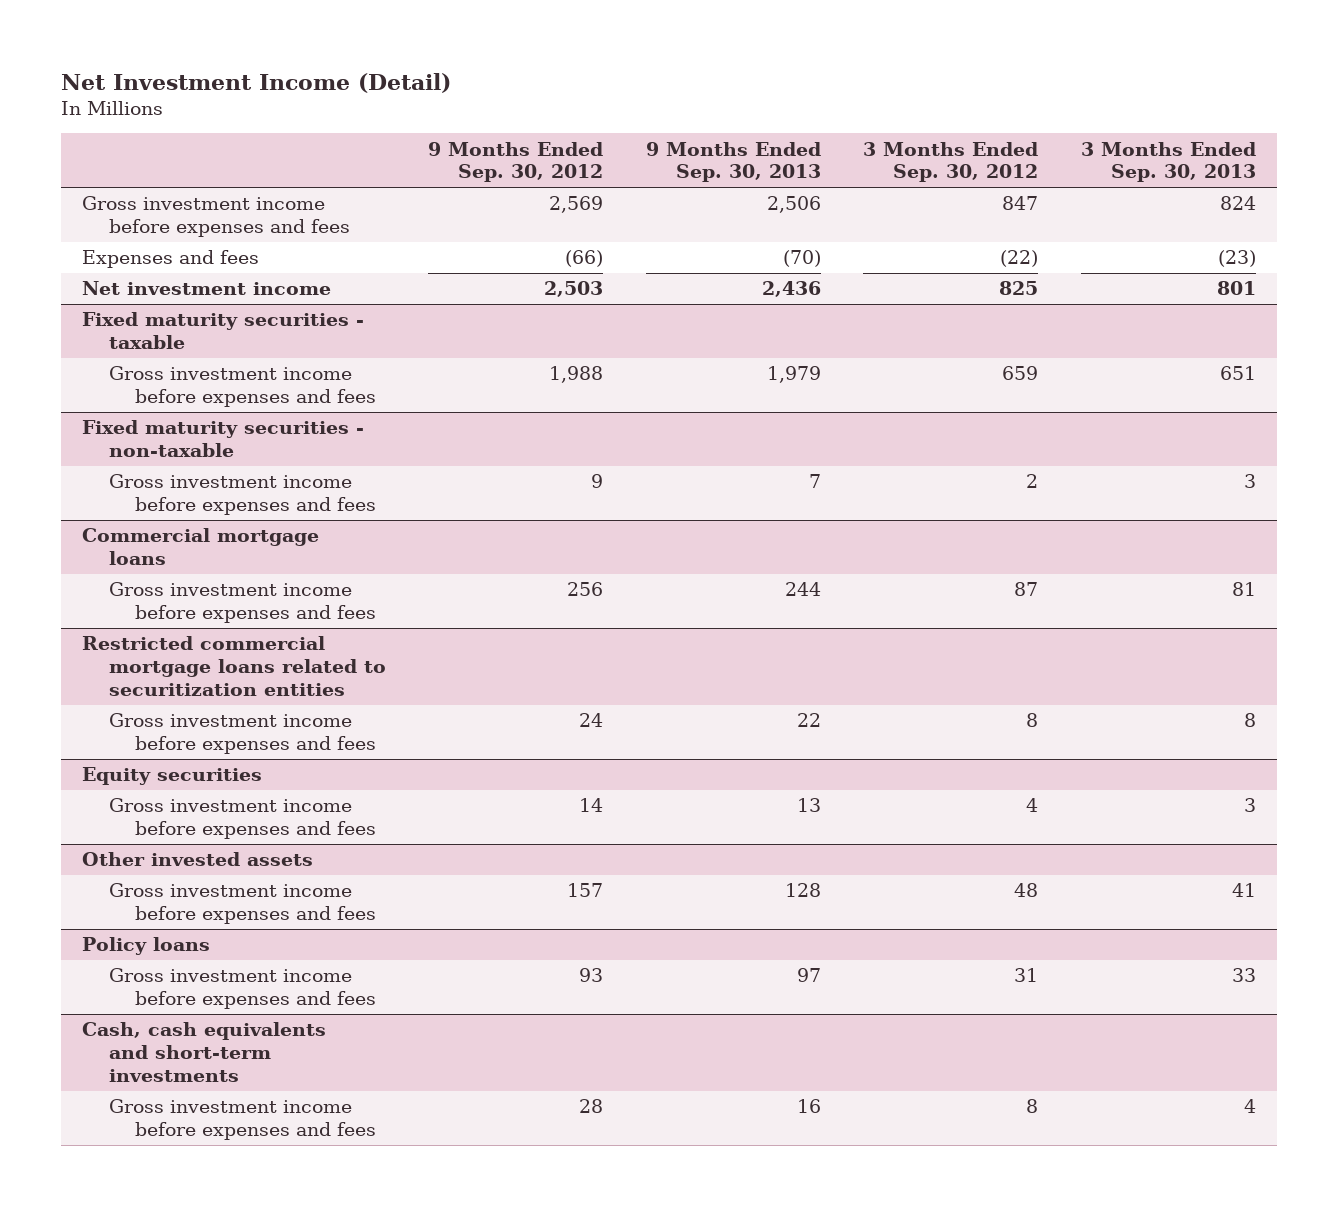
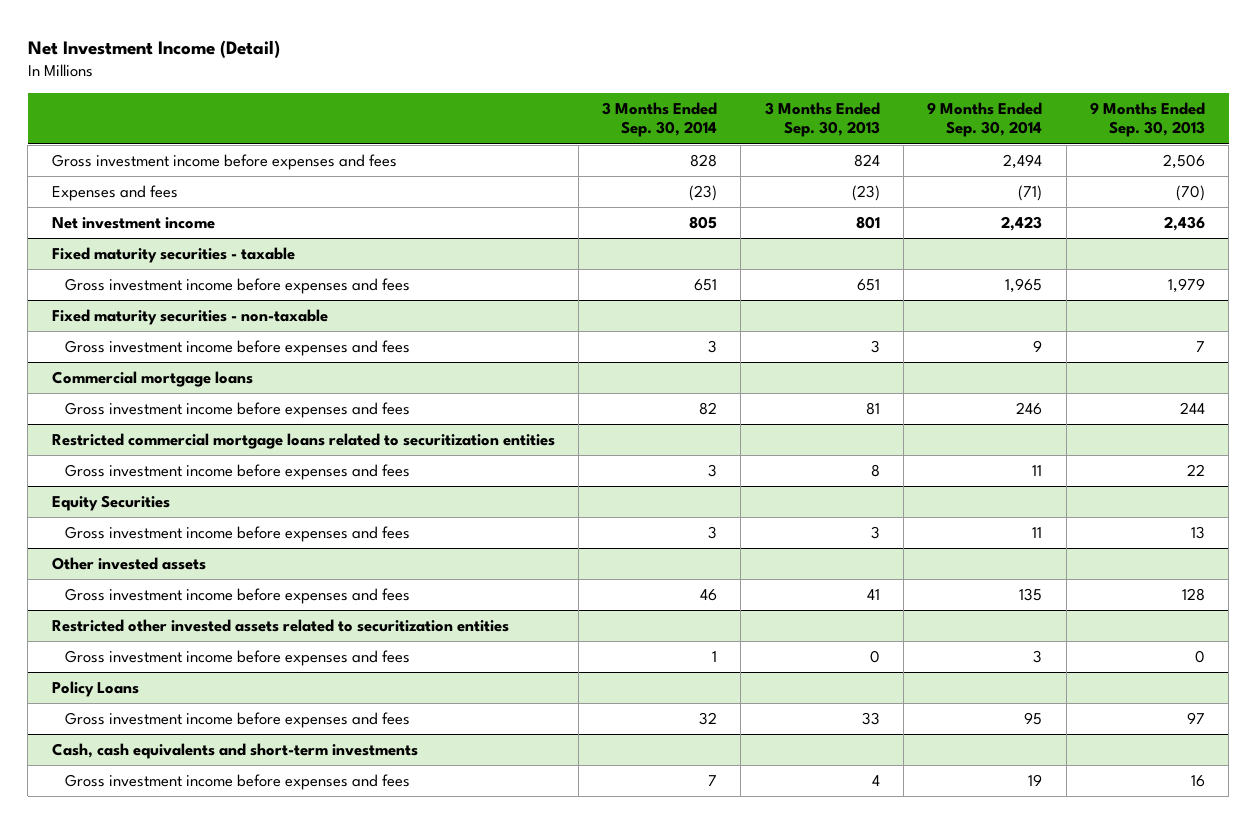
[428,141,604,183] 9 Months Ended Sep. 30, 2012 -> none
[863,141,1039,183] 3 Months Ended Sep. 30, 2012 -> none
none -> [602,101,718,138] 3 Months Ended Sep. 30, 2014
none -> [927,101,1043,138] 9 Months Ended Sep. 30, 2014
[82,767,263,786] Equity securities -> [51,494,170,511] Equity Securities
none -> [51,618,509,632] Restricted other invested assets related to securitization entities
none -> [64,649,410,666] Gross investment income before expenses and fees
[82,937,211,956] Policy loans -> [51,680,139,697] Policy Loans

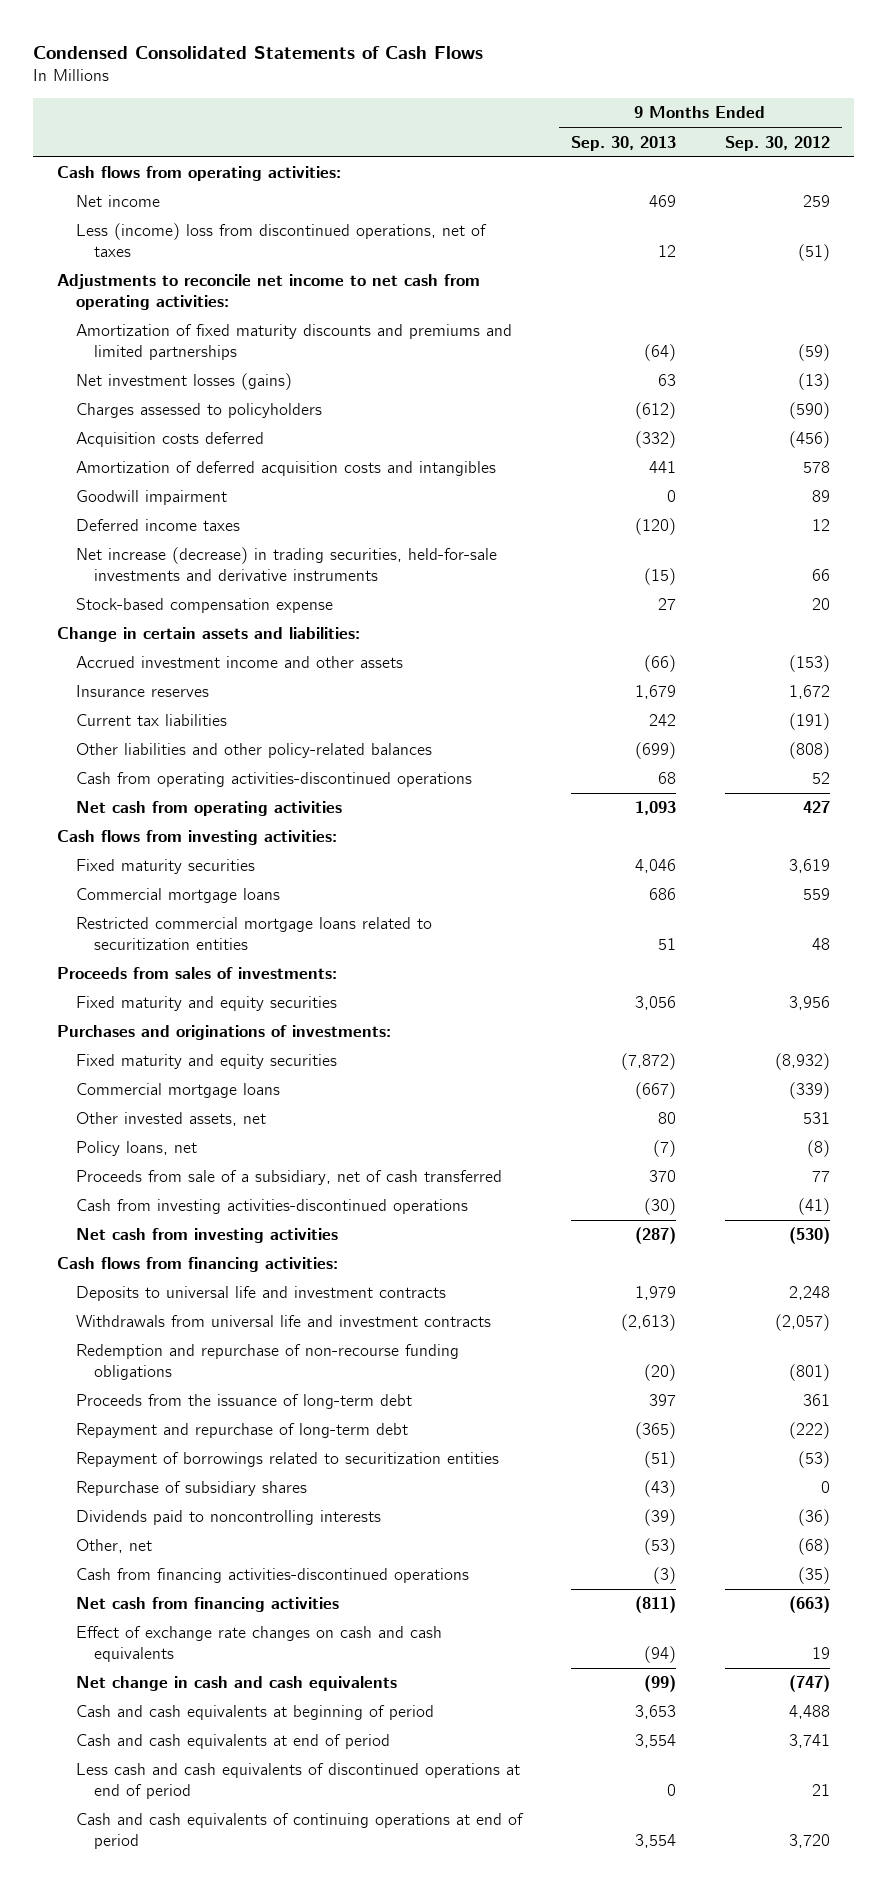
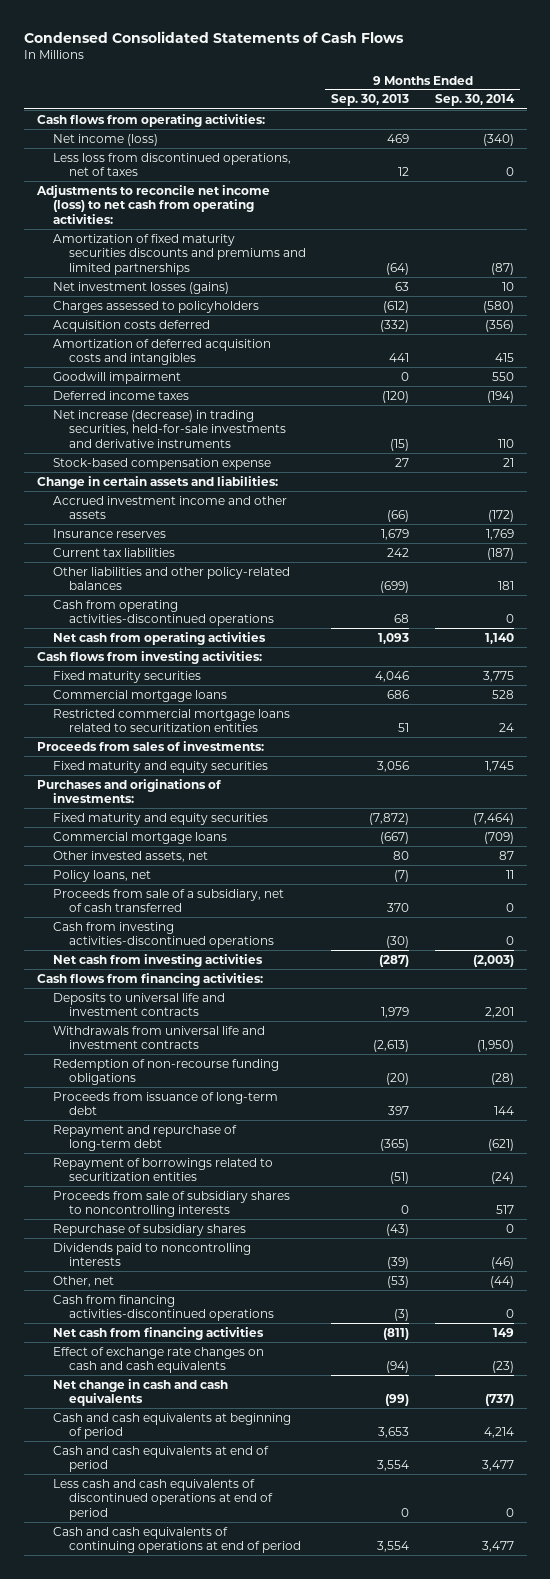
[724,135,830,151] Sep. 30, 2012 -> none
none -> [434,94,515,107] Sep. 30, 2014
[75,195,160,208] Net income -> [52,133,158,146] Net income (loss)
[75,223,487,257] Less (income) loss from discontinued operations, net of taxes -> [52,152,291,177] Less loss from discontinued operations, net of taxes
[57,274,481,310] Adjustments to reconcile net income to net cash from operating activities: -> [35,184,270,224] Adjustments to reconcile net income (loss) to net cash from operating activities:
[75,324,512,360] Amortization of fixed maturity discounts and premiums and limited partnerships -> [52,233,306,275] Amortization of fixed maturity securities discounts and premiums and limited partnerships
[75,1344,459,1380] Redemption and repurchase of non-recourse funding obligations -> [52,1058,279,1086] Redemption of non-recourse funding obligations
[75,1394,412,1410] Proceeds from the issuance of long-term debt -> [52,1091,278,1116] Proceeds from issuance of long-term debt
none -> [52,1190,290,1218] Proceeds from sale of subsidiary shares to noncontrolling interests

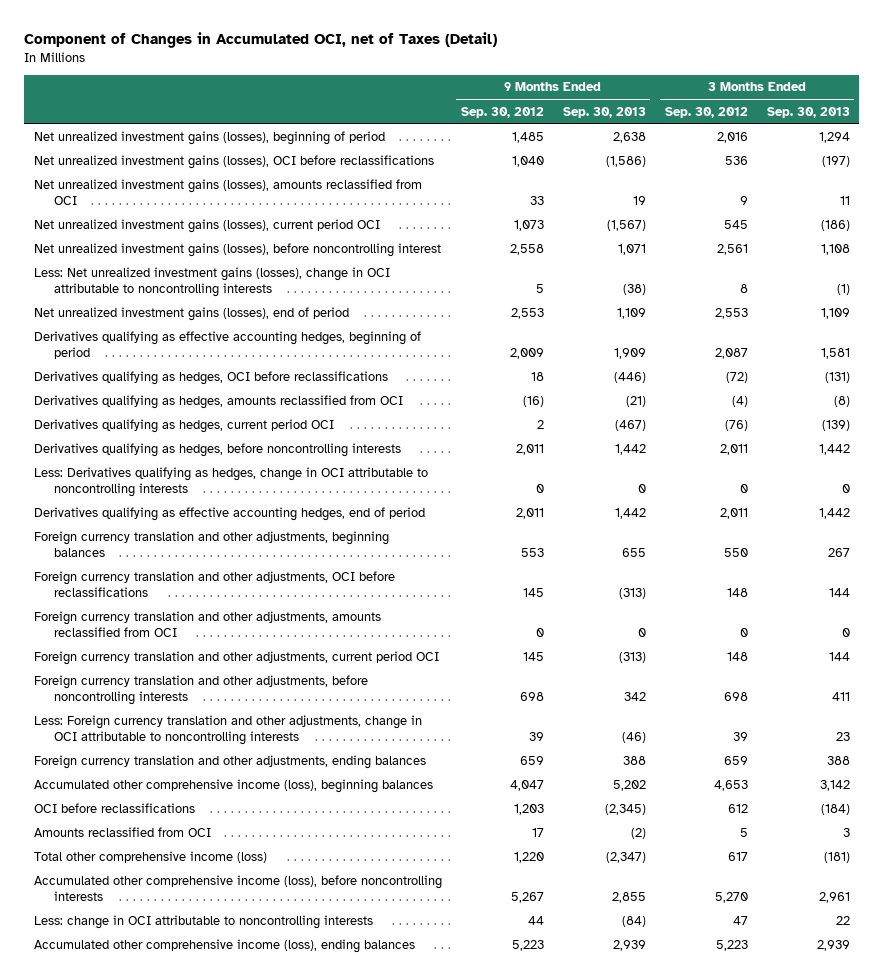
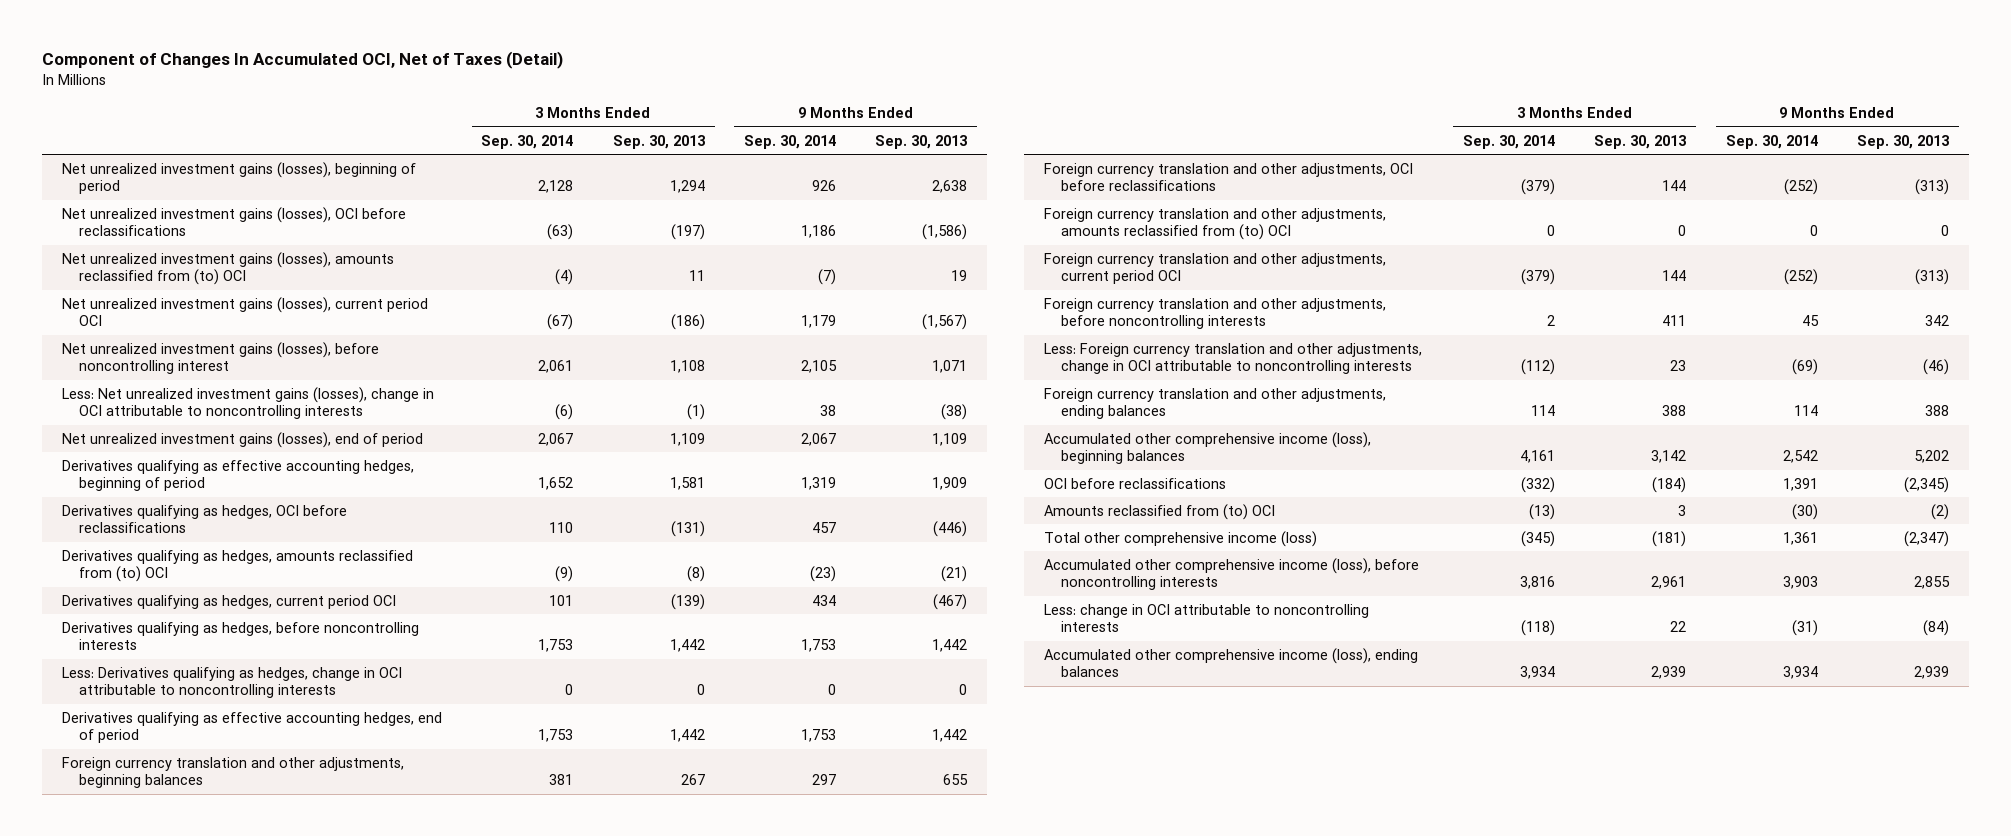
[24,32,498,49] Component of Changes in Accumulated OCI, net of Taxes (Detail) -> [42,51,564,70] Component of Changes In Accumulated OCI, Net of Taxes (Detail)
[460,106,544,118] Sep. 30, 2012 -> none
[664,106,748,118] Sep. 30, 2012 -> none
none -> [481,134,574,149] Sep. 30, 2014
none -> [744,134,837,149] Sep. 30, 2014
[33,178,422,205] Net unrealized investment gains (losses), amounts reclassified from OCI -> [62,251,395,286] Net unrealized investment gains (losses), amounts reclassified from (to) OCI
[33,394,403,409] Derivatives qualifying as hedges, amounts reclassified from OCI -> [62,549,414,583] Derivatives qualifying as hedges, amounts reclassified from (to) OCI
[33,610,381,637] Foreign currency translation and other adjustments, amounts reclassified from OCI -> [1043,207,1386,241] Foreign currency translation and other adjustments, amounts reclassified from (to) OCI
[33,826,211,837] Amounts reclassified from OCI -> [1043,503,1275,520] Amounts reclassified from (to) OCI

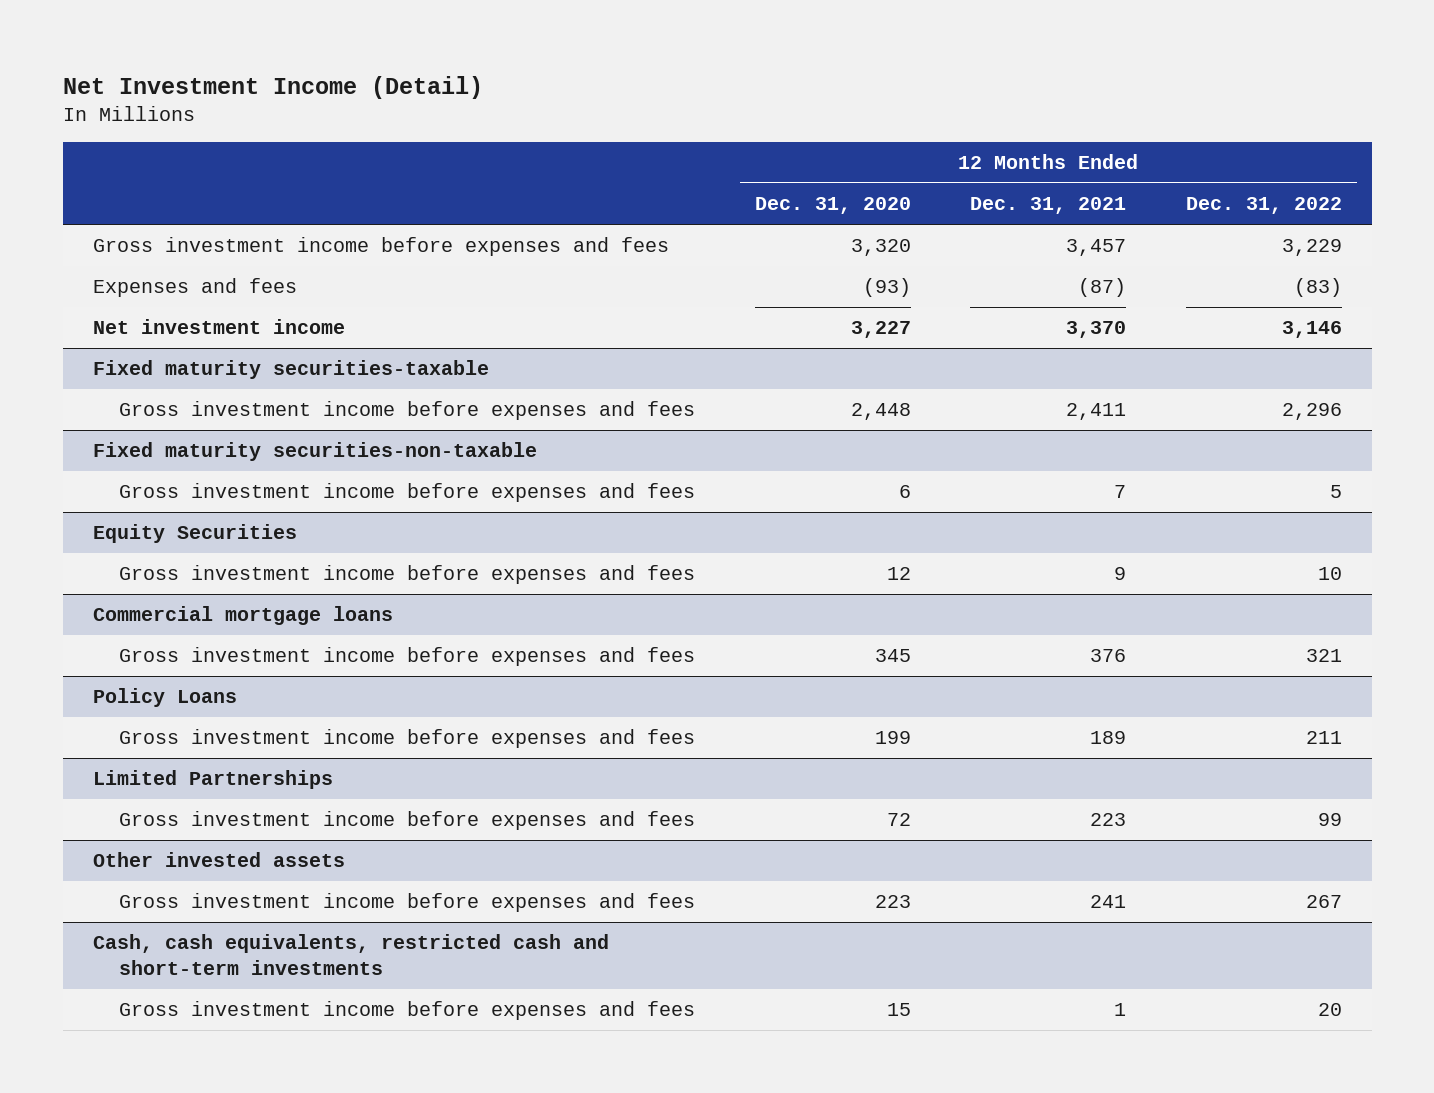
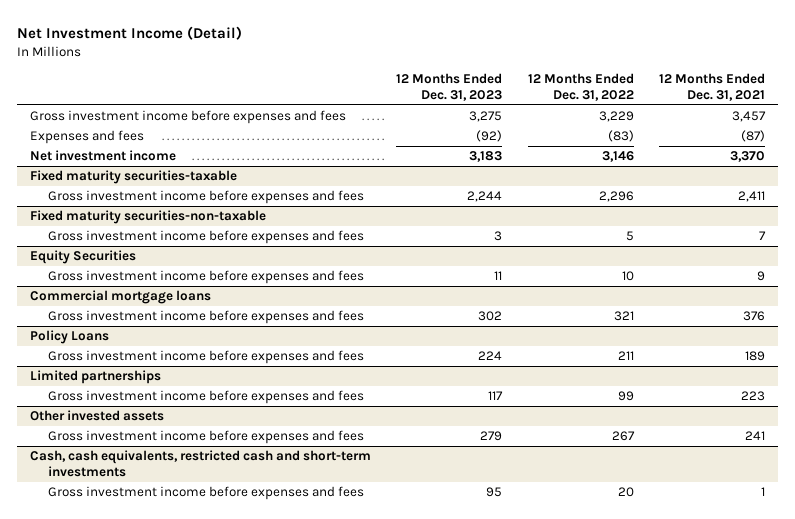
[754,197,911,215] Dec. 31, 2020 -> none
none -> [396,73,503,101] 12 Months Ended Dec. 31, 2023
[92,770,333,790] Limited Partnerships -> [29,370,161,385] Limited partnerships

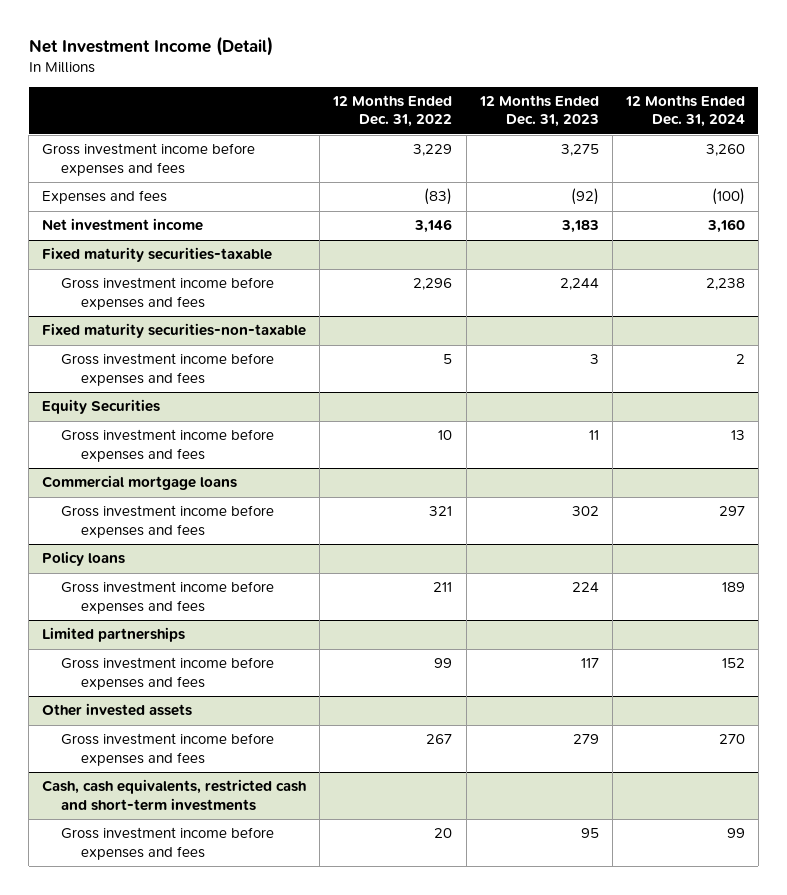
[659,73,766,101] 12 Months Ended Dec. 31, 2021 -> none
none -> [624,94,745,128] 12 Months Ended Dec. 31, 2024
[29,330,109,345] Policy Loans -> [42,551,126,567] Policy loans

